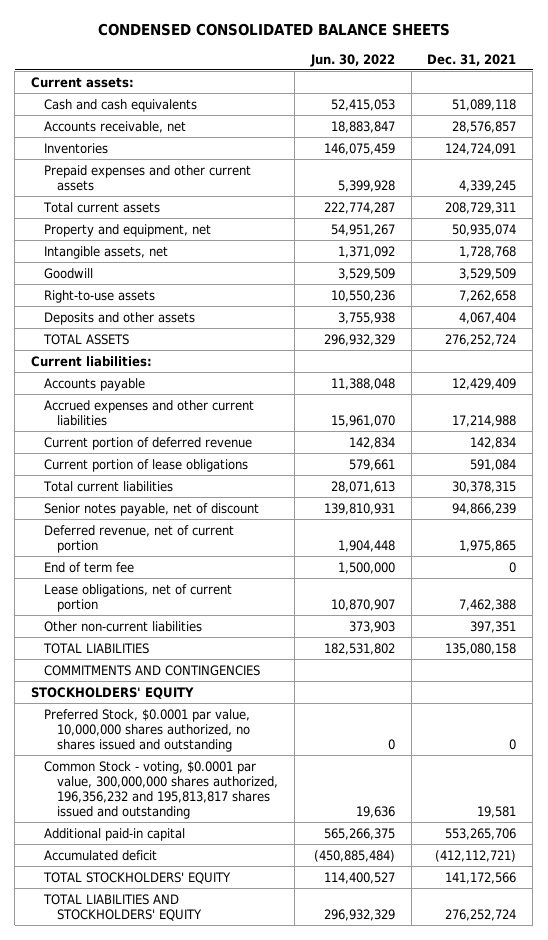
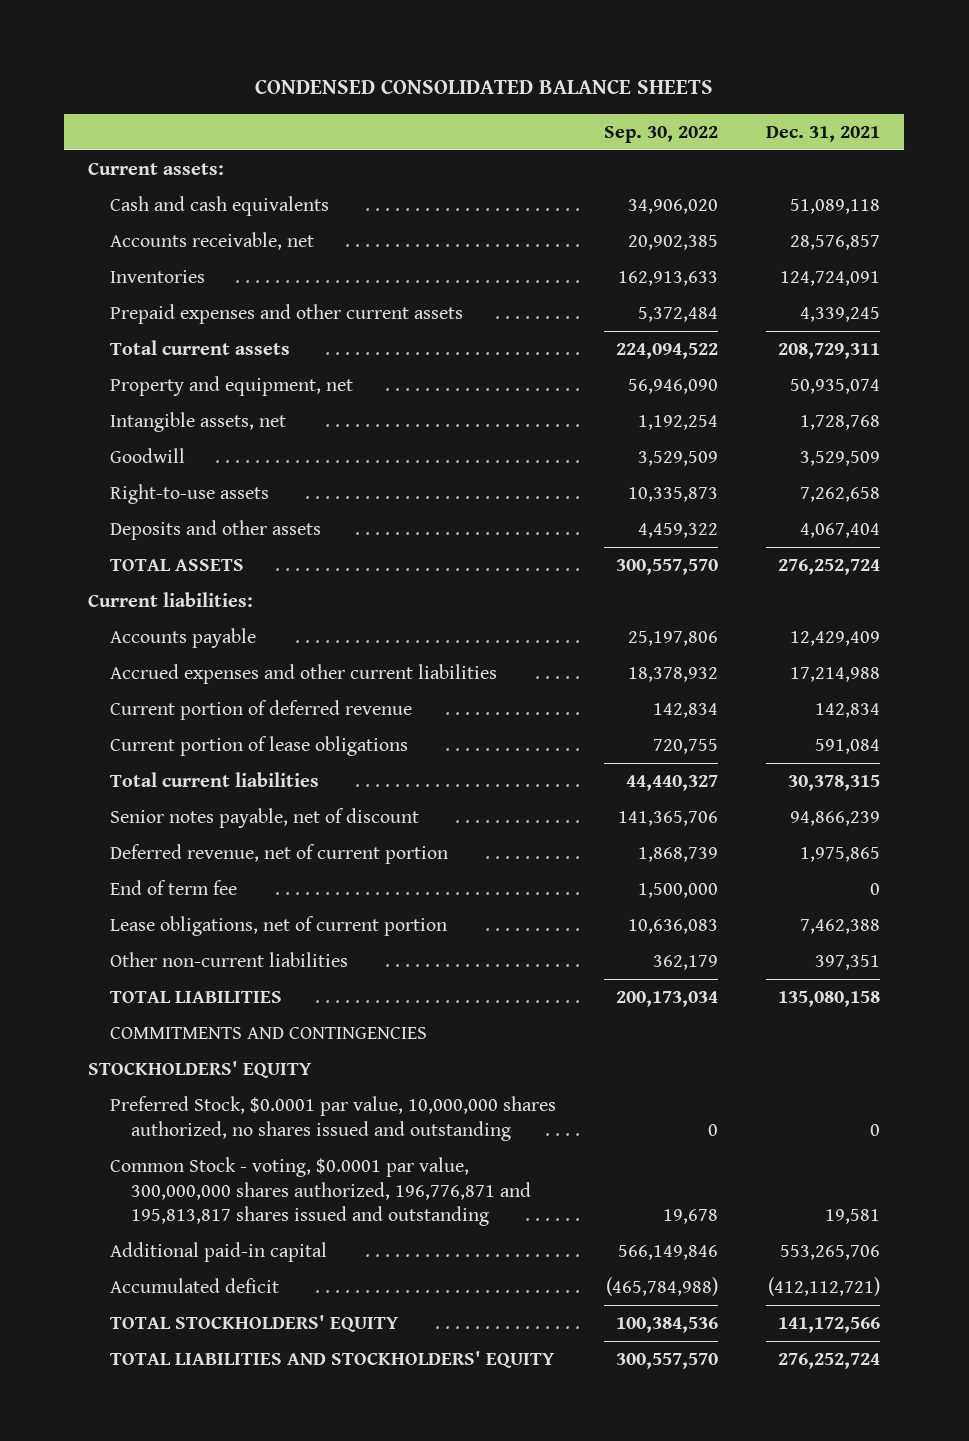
[309,53,395,67] Jun. 30, 2022 -> none
none -> [603,125,718,143] Sep. 30, 2022
[44,760,279,820] Common Stock - voting, $0.0001 par value, 300,000,000 shares authorized, 196,356,232 and 195,813,817 shares issued and outstanding -> [109,1157,531,1226] Common Stock - voting, $0.0001 par value, 300,000,000 shares authorized, 196,776,871 and 195,813,817 shares issued and outstanding

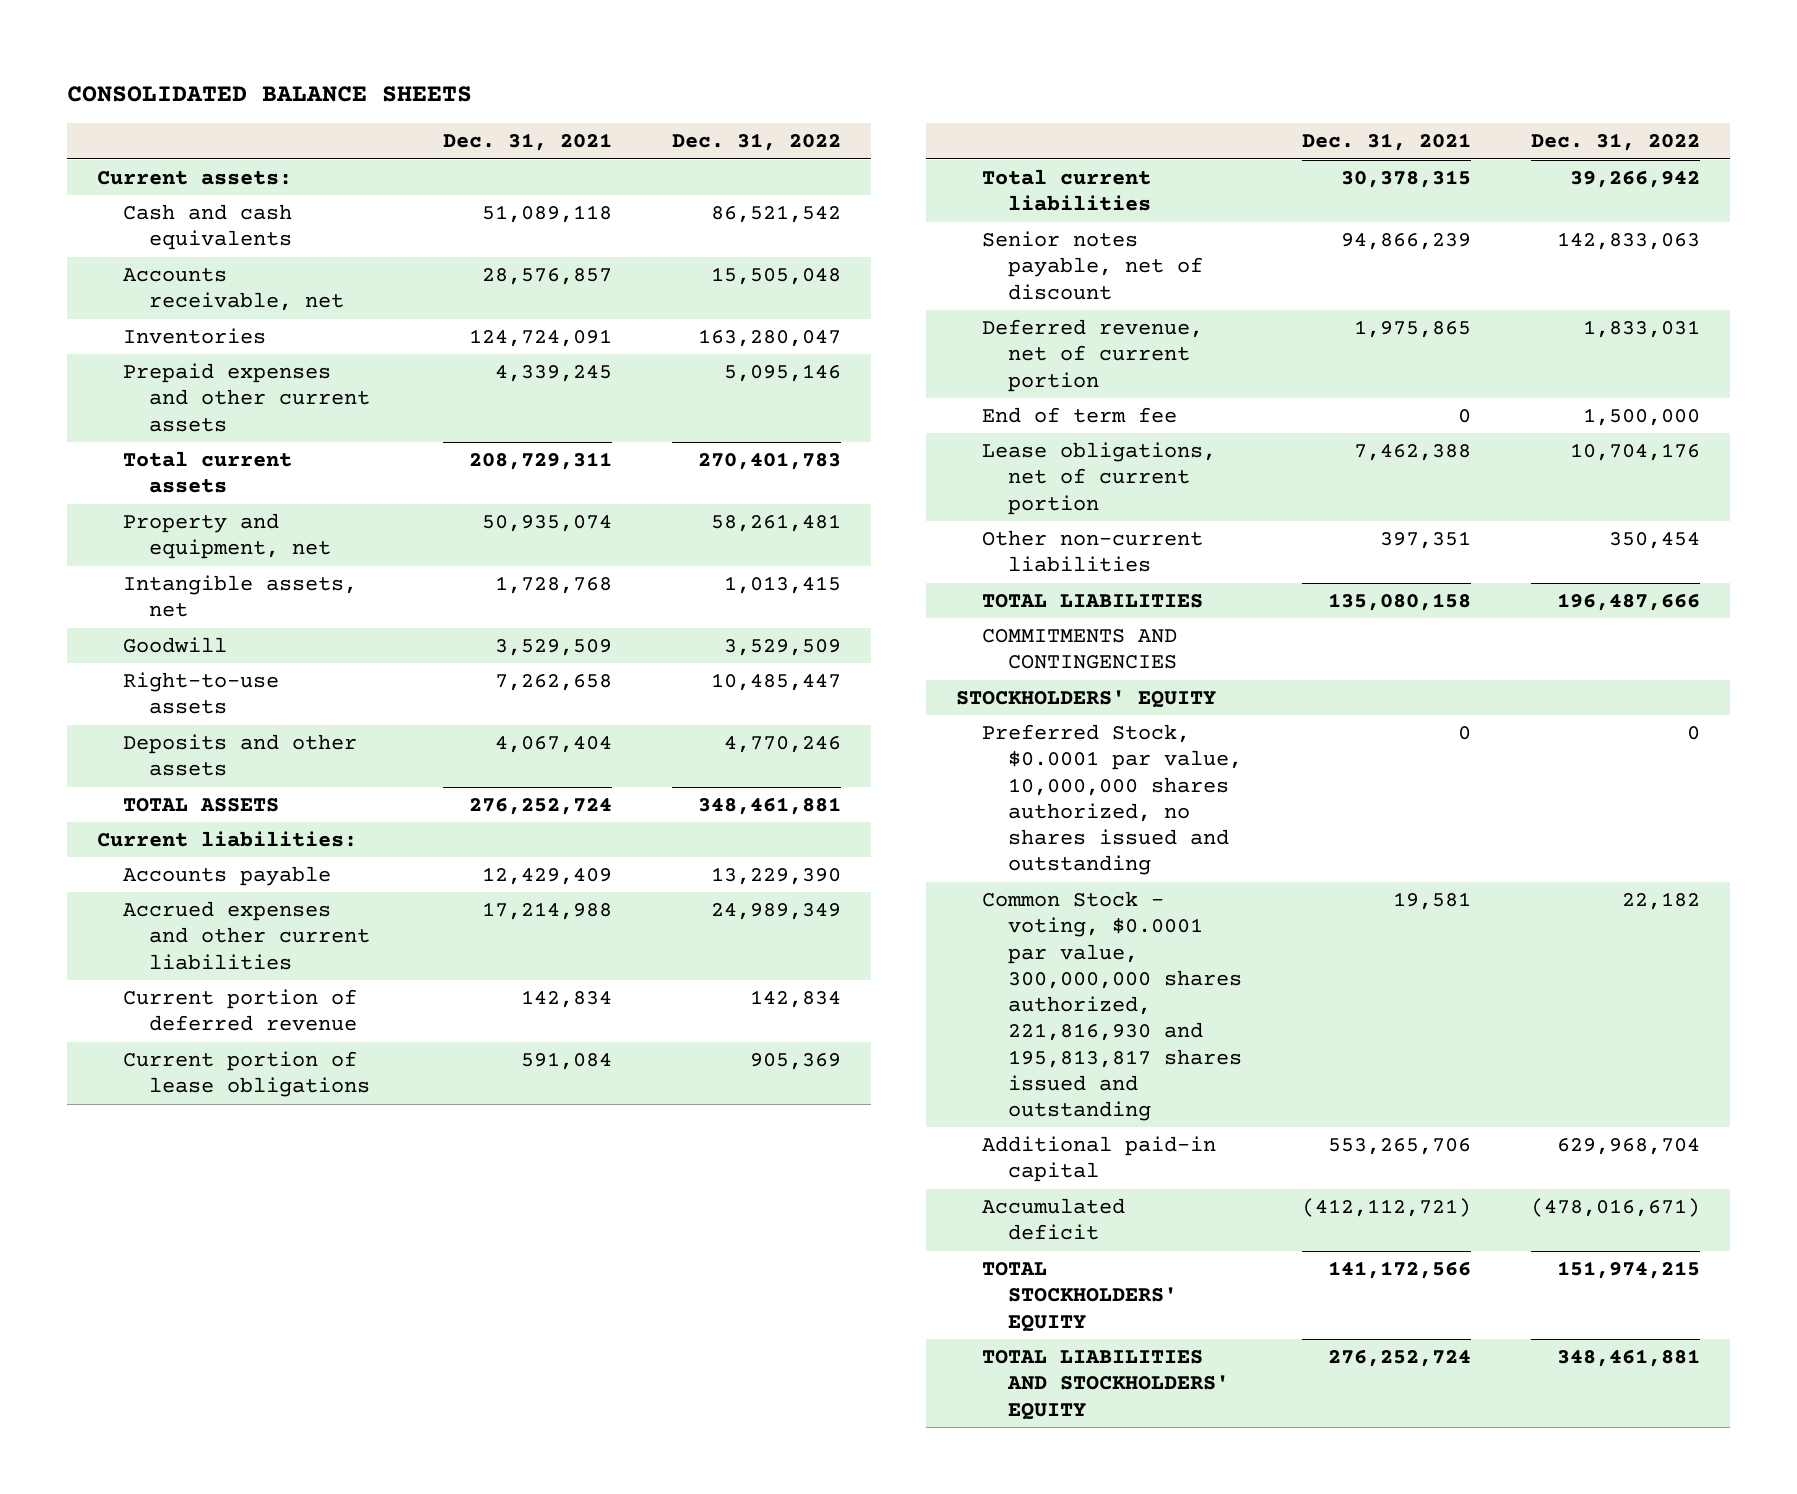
[255,79,714,95] CONDENSED CONSOLIDATED BALANCE SHEETS -> [67,86,473,103] CONSOLIDATED BALANCE SHEETS
[603,125,718,143] Sep. 30, 2022 -> none
none -> [672,133,842,152] Dec. 31, 2022
[109,1157,531,1226] Common Stock - voting, $0.0001 par value, 300,000,000 shares authorized, 196,776,871 and 195,813,817 shares issued and outstanding -> [981,891,1242,1122] Common Stock - voting, $0.0001 par value, 300,000,000 shares authorized, 221,816,930 and 195,813,817 shares issued and outstanding

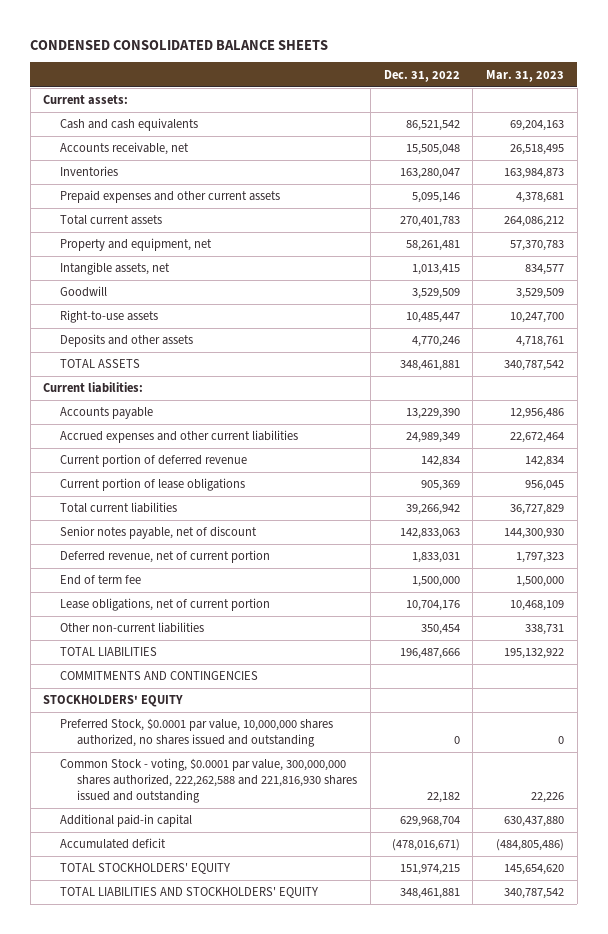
[67,86,473,103] CONSOLIDATED BALANCE SHEETS -> [30,39,329,50] CONDENSED CONSOLIDATED BALANCE SHEETS
[443,133,613,152] Dec. 31, 2021 -> none
none -> [486,69,565,82] Mar. 31, 2023
[981,891,1242,1122] Common Stock - voting, $0.0001 par value, 300,000,000 shares authorized, 221,816,930 and 195,813,817 shares issued and outstanding -> [60,758,358,803] Common Stock - voting, $0.0001 par value, 300,000,000 shares authorized, 222,262,588 and 221,816,930 shares issued and outstanding

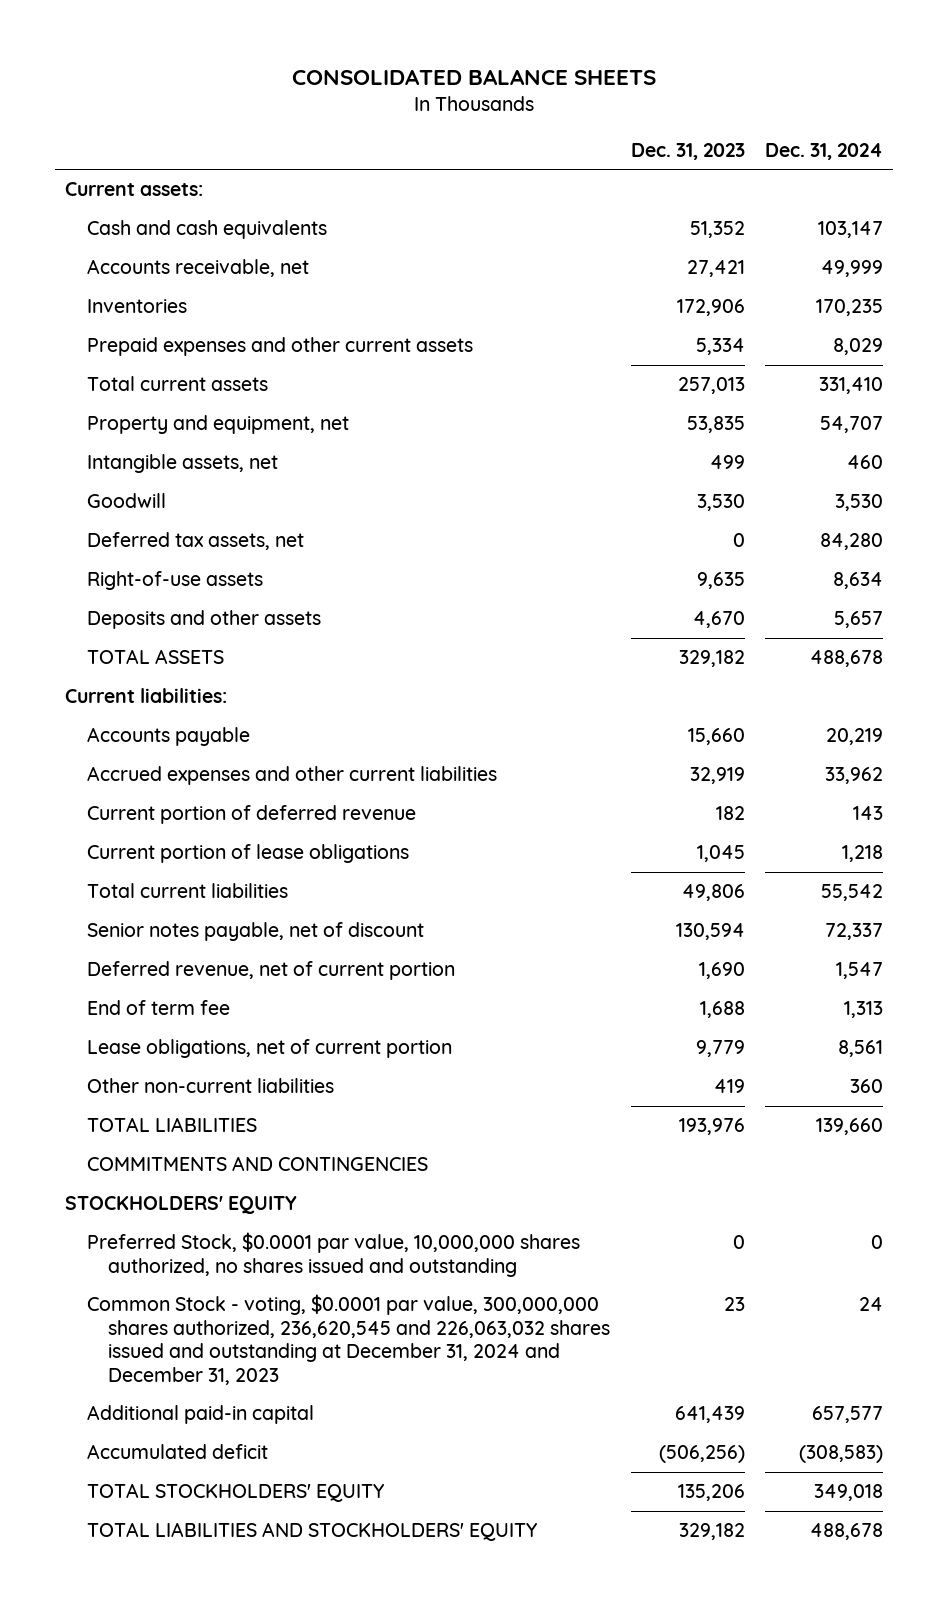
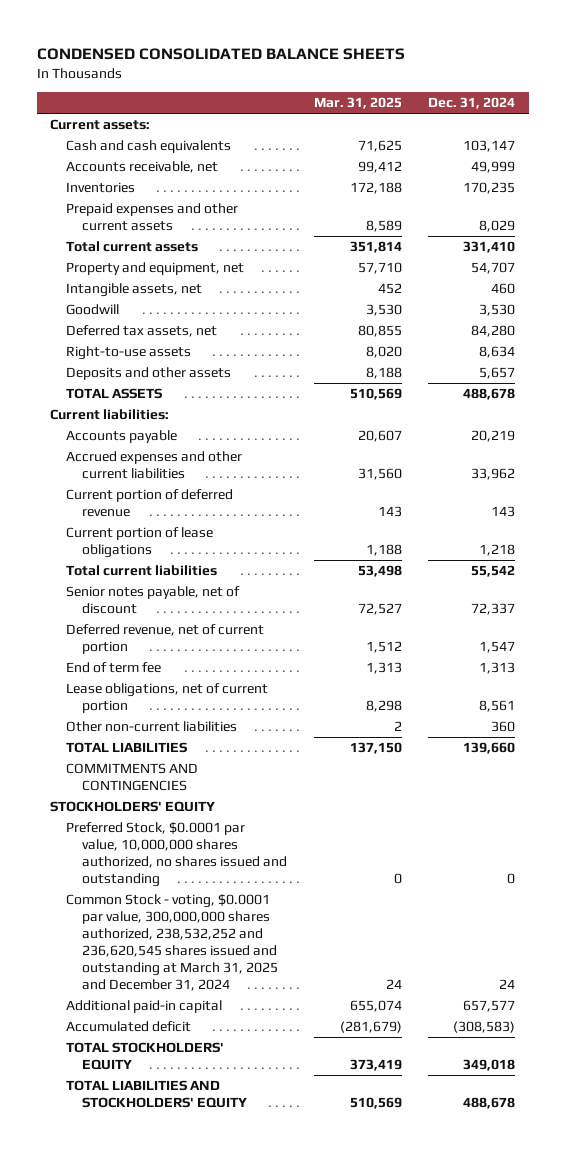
[292,69,657,86] CONSOLIDATED BALANCE SHEETS -> [37,47,406,60] CONDENSED CONSOLIDATED BALANCE SHEETS
[630,143,745,161] Dec. 31, 2023 -> none
none -> [313,97,402,110] Mar. 31, 2025
[86,571,263,591] Right-of-use assets -> [66,346,192,361] Right-to-use assets
[86,1294,611,1385] Common Stock - voting, $0.0001 par value, 300,000,000 shares authorized, 236,620,545 and 226,063,032 shares issued and outstanding at December 31, 2024 and December 31, 2023 -> [66,894,279,992] Common Stock - voting, $0.0001 par value, 300,000,000 shares authorized, 238,532,252 and 236,620,545 shares issued and outstanding at March 31, 2025 and December 31, 2024

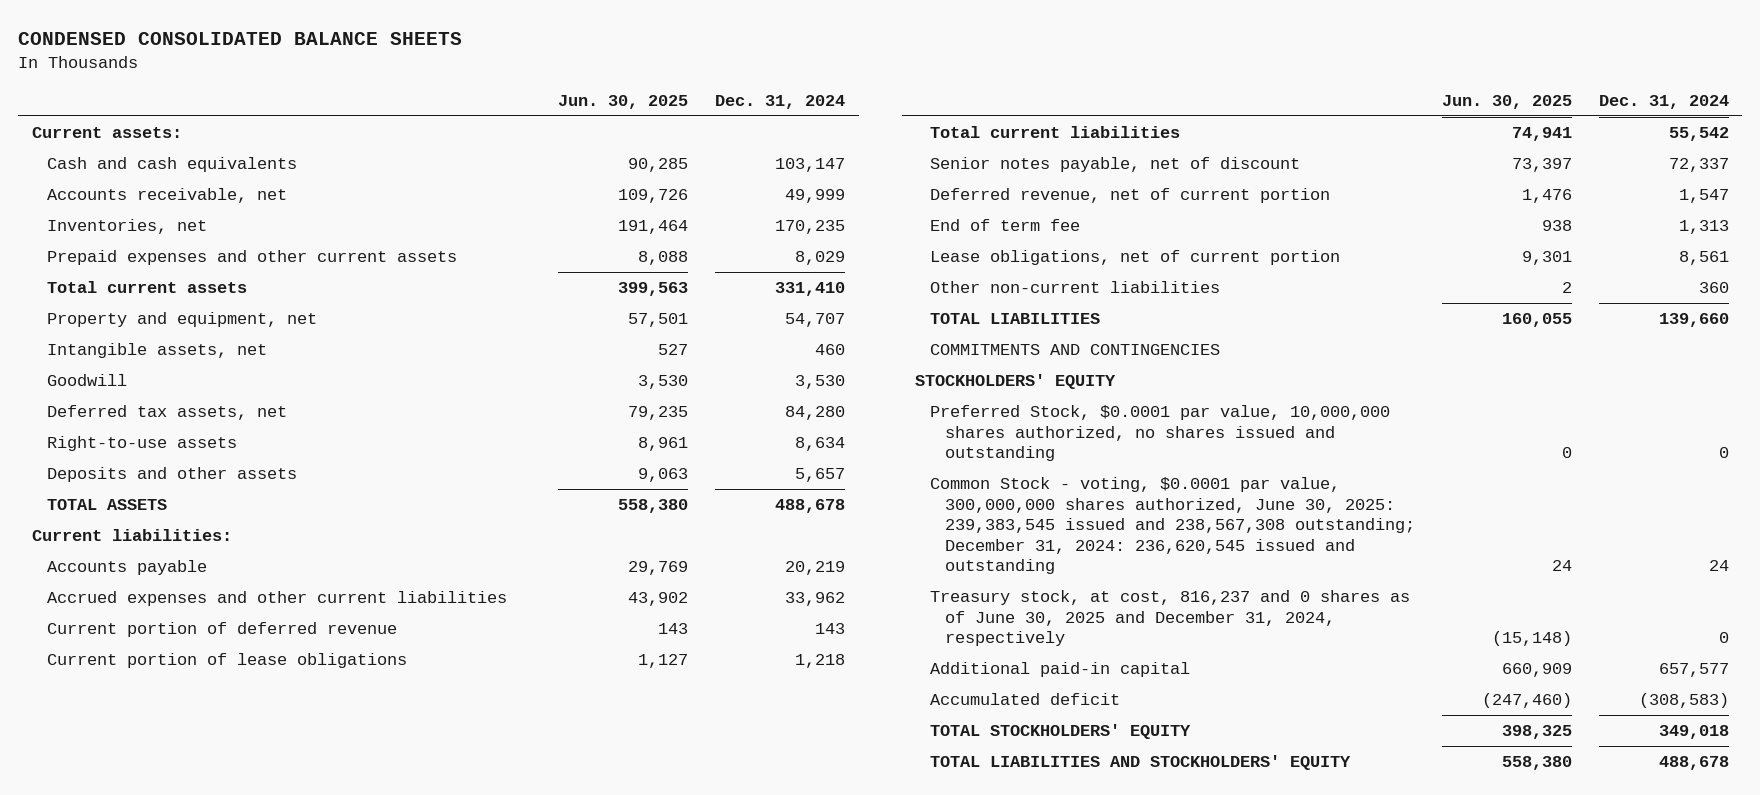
[313,97,402,110] Mar. 31, 2025 -> none
none -> [558,95,689,110] Jun. 30, 2025
[66,182,136,194] Inventories -> [46,219,207,235] Inventories, net
[66,894,279,992] Common Stock - voting, $0.0001 par value, 300,000,000 shares authorized, 238,532,252 and 236,620,545 shares issued and outstanding at March 31, 2025 and December 31, 2024 -> [929,477,1415,575] Common Stock - voting, $0.0001 par value, 300,000,000 shares authorized, June 30, 2025: 239,383,545 issued and 238,567,308 outstanding; December 31, 2024: 236,620,545 issued and outstanding
none -> [929,590,1410,647] Treasury stock, at cost, 816,237 and 0 shares as of June 30, 2025 and December 31, 2024, respectively

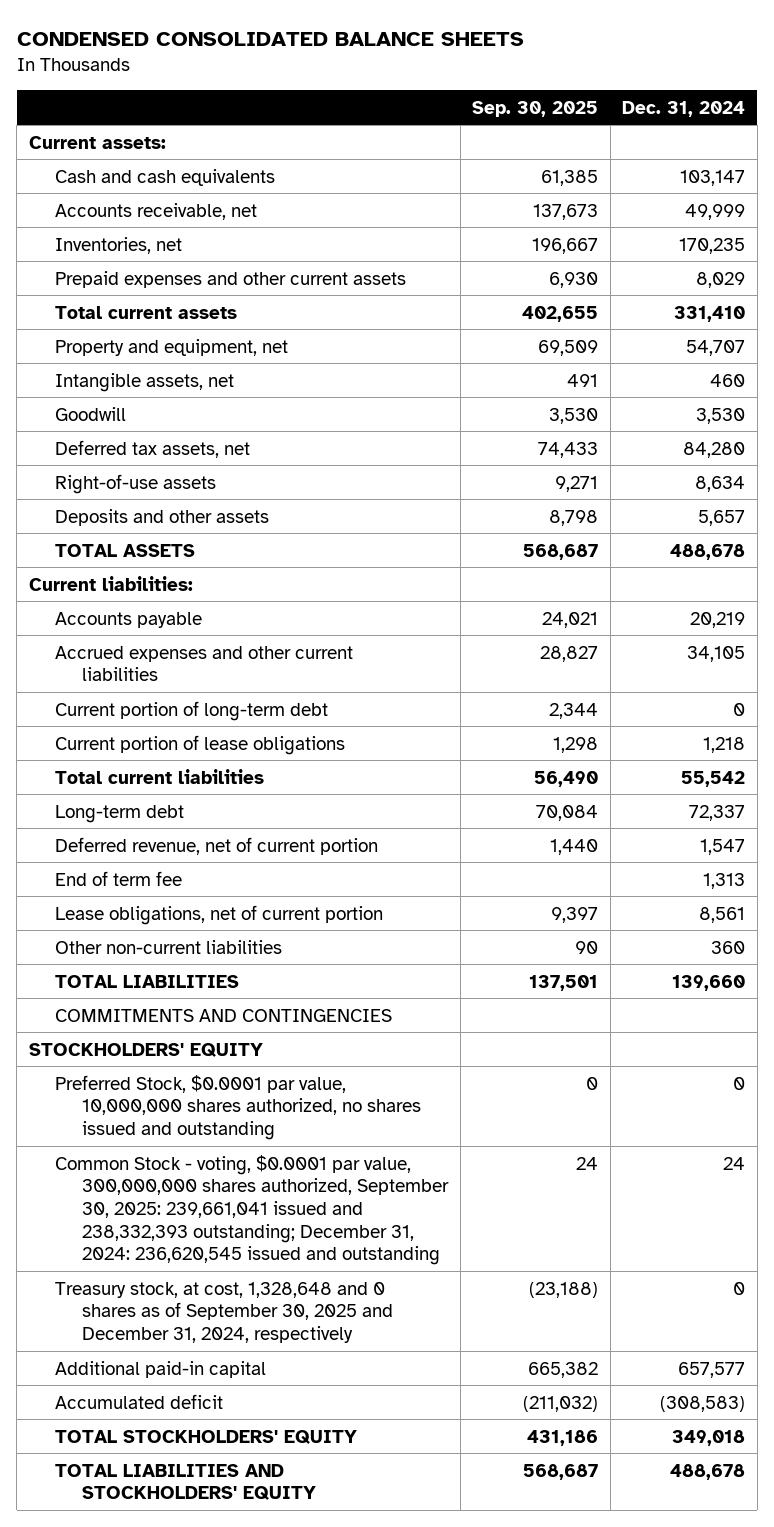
[558,95,689,110] Jun. 30, 2025 -> none
none -> [472,100,599,117] Sep. 30, 2025
[46,436,237,452] Right-to-use assets -> [55,473,217,494] Right-of-use assets
[46,622,397,638] Current portion of deferred revenue -> none
[785,592,846,607] 33,962 -> [687,645,746,662] 34,105
none -> [55,700,329,721] Current portion of long-term debt
[929,157,1300,173] Senior notes payable, net of discount -> [55,804,185,823] Long-term debt
[929,477,1415,575] Common Stock - voting, $0.0001 par value, 300,000,000 shares authorized, June 30, 2025: 239,383,545 issued and 238,567,308 outstanding; December 31, 2024: 236,620,545 issued and outstanding -> [55,1154,450,1266] Common Stock - voting, $0.0001 par value, 300,000,000 shares authorized, September 30, 2025: 239,661,041 issued and 238,332,393 outstanding; December 31, 2024: 236,620,545 issued and outstanding
[929,590,1410,647] Treasury stock, at cost, 816,237 and 0 shares as of June 30, 2025 and December 31, 2024, respectively -> [55,1281,394,1343] Treasury stock, at cost, 1,328,648 and 0 shares as of September 30, 2025 and December 31, 2024, respectively

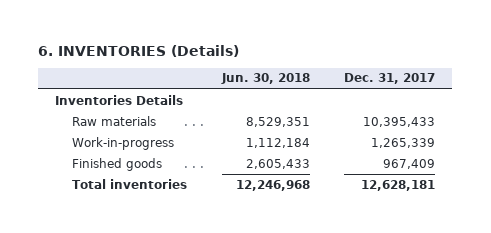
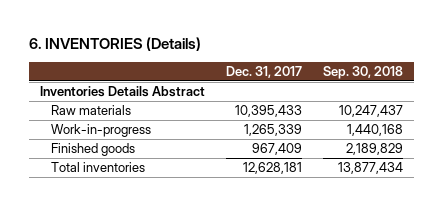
[220,73,310,85] Jun. 30, 2018 -> none
none -> [323,65,404,79] Sep. 30, 2018
[55,94,184,105] Inventories Details -> [39,86,205,98] Inventories Details Abstract

